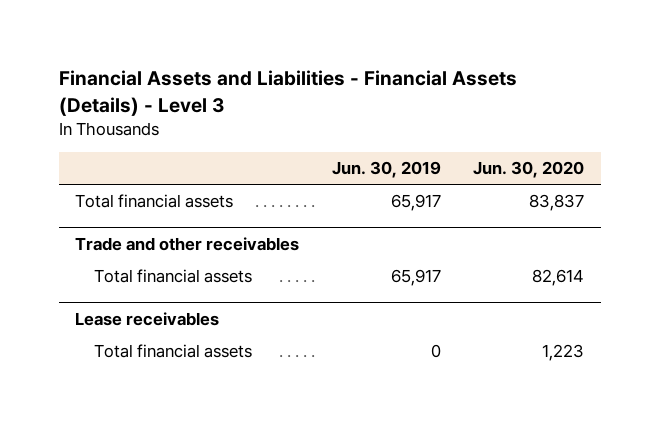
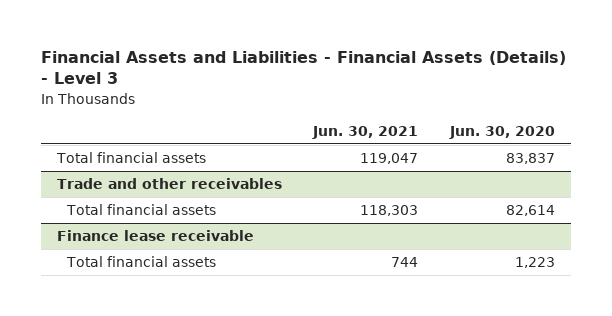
[331,161,441,179] Jun. 30, 2019 -> none
none -> [312,125,419,139] Jun. 30, 2021
[74,311,219,326] Lease receivables -> [56,230,254,242] Finance lease receivable

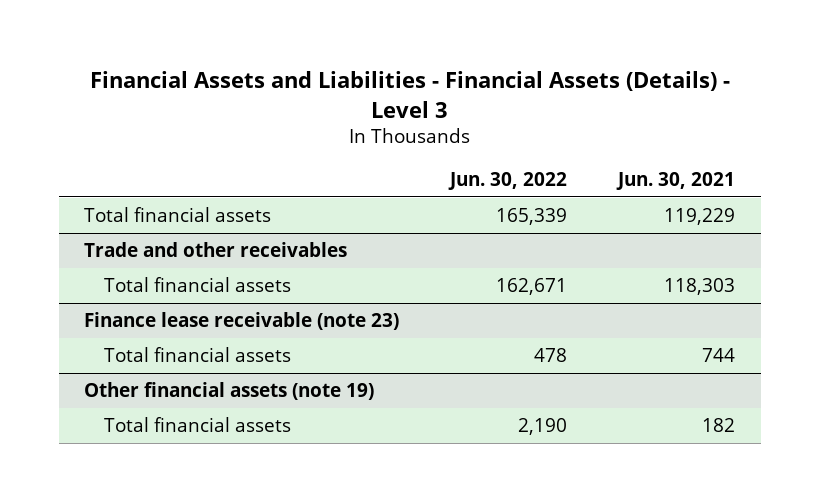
[449,125,556,139] Jun. 30, 2020 -> none
none -> [448,172,568,191] Jun. 30, 2022
[360,153,419,165] 119,047 -> [664,207,736,225] 119,229
[56,230,254,242] Finance lease receivable -> [84,311,400,330] Finance lease receivable (note 23)
none -> [84,381,375,400] Other financial assets (note 19)
none -> [104,416,292,432] Total financial assets

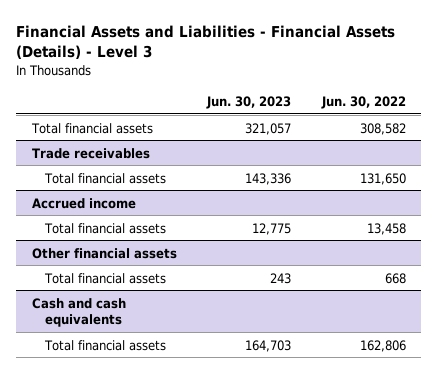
[616,172,736,191] Jun. 30, 2021 -> none
none -> [206,95,292,109] Jun. 30, 2023
[496,207,568,225] 165,339 -> [359,122,406,135] 308,582
[84,241,348,257] Trade and other receivables -> [31,147,150,159] Trade receivables
[496,277,568,295] 162,671 -> [359,172,406,185] 131,650
[84,311,400,330] Finance lease receivable (note 23) -> [31,197,136,209] Accrued income
[534,347,568,362] 478 -> [366,222,406,235] 13,458
[84,381,375,400] Other financial assets (note 19) -> [31,247,177,259] Other financial assets
[518,417,568,435] 2,190 -> [384,272,406,284] 668
none -> [31,297,126,328] Cash and cash equivalents
none -> [44,339,167,351] Total financial assets

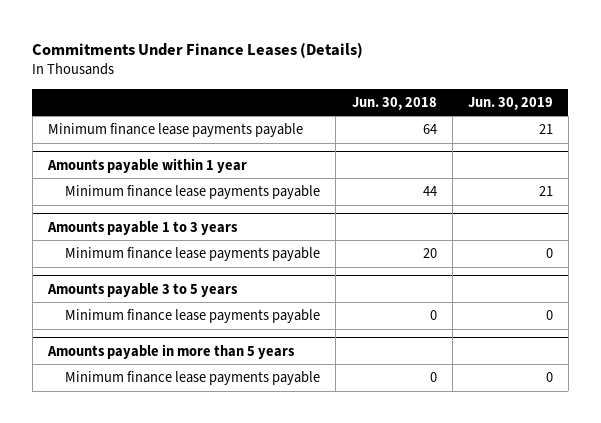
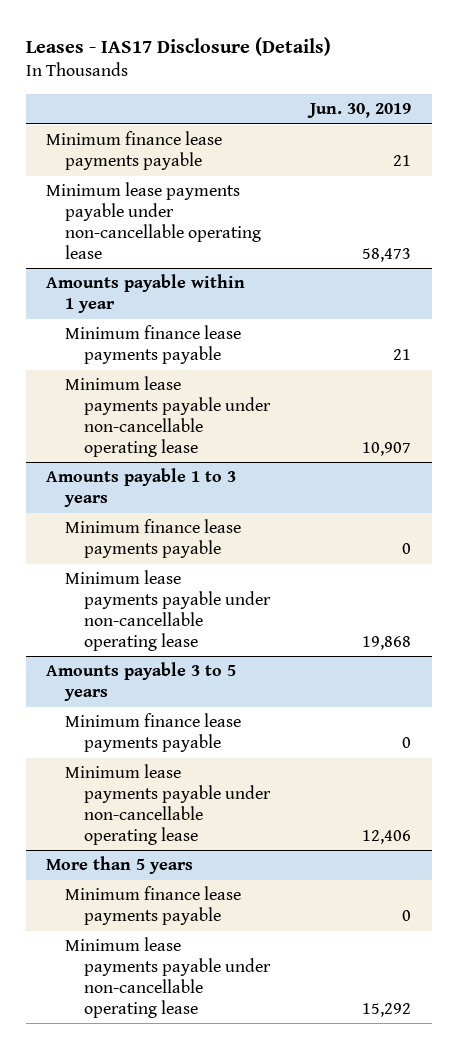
[32,41,364,58] Commitments Under Finance Leases (Details) -> [25,36,331,56] Leases - IAS17 Disclosure (Details)
[351,96,437,110] Jun. 30, 2018 -> none
none -> [46,182,261,259] Minimum lease payments payable under non-cancellable operating lease
none -> [64,376,271,457] Minimum lease payments payable under non-cancellable operating lease
none -> [64,570,271,651] Minimum lease payments payable under non-cancellable operating lease
none -> [64,764,271,845] Minimum lease payments payable under non-cancellable operating lease
[46,343,295,359] Amounts payable in more than 5 years -> [46,856,194,875] More than 5 years
none -> [64,937,271,1018] Minimum lease payments payable under non-cancellable operating lease

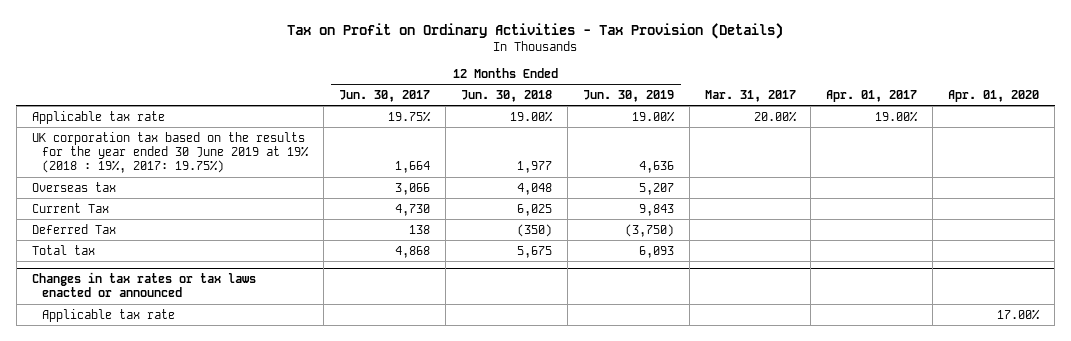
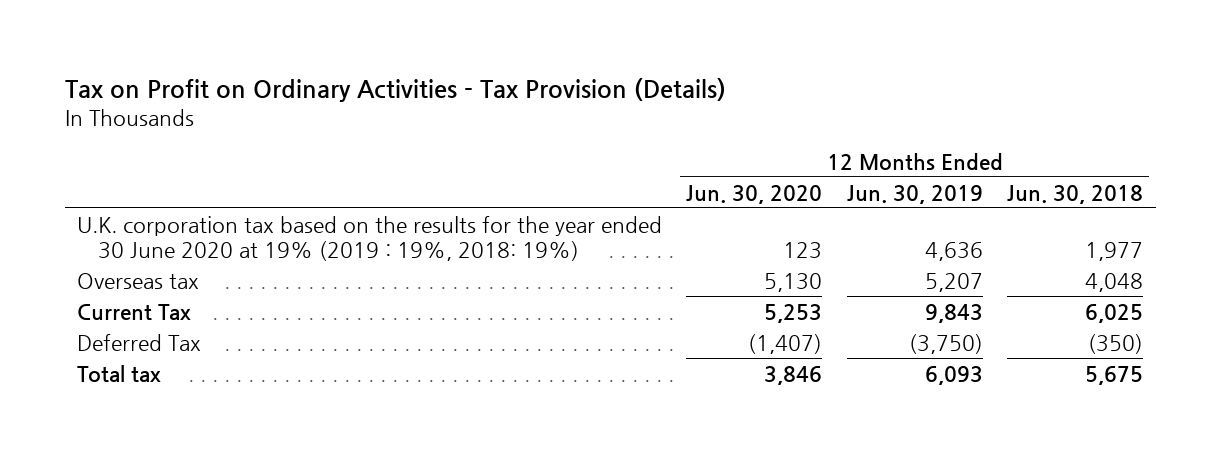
[339,90,431,103] Jun. 30, 2017 -> none
[704,90,796,103] Mar. 31, 2017 -> none
[826,90,918,103] Apr. 01, 2017 -> none
[948,90,1040,103] Apr. 01, 2020 -> none
none -> [686,184,823,204] Jun. 30, 2020
[31,110,165,124] Applicable tax rate -> none
[31,131,310,174] UK corporation tax based on the results for the year ended 30 June 2019 at 19% (2018 : 19%, 2017: 19.75%) -> [76,215,662,262] U.K. corporation tax based on the results for the year ended 30 June 2020 at 19% (2019 : 19%, 2018: 19%)
[31,271,256,298] Changes in tax rates or tax laws enacted or announced -> none
[42,308,176,322] Applicable tax rate -> none

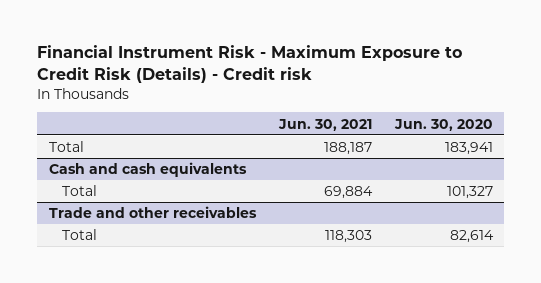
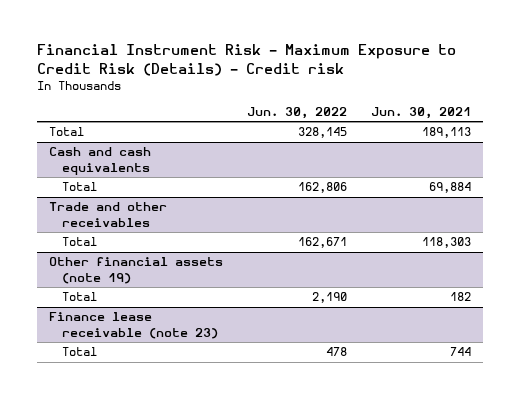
[393,118,493,131] Jun. 30, 2020 -> none
none -> [246,107,347,120] Jun. 30, 2022
[323,142,372,156] 188,187 -> [421,127,471,139] 189,113
none -> [48,257,223,284] Other financial assets (note 19)
none -> [62,292,98,302] Total
none -> [48,312,219,339] Finance lease receivable (note 23)
none -> [62,347,98,357] Total

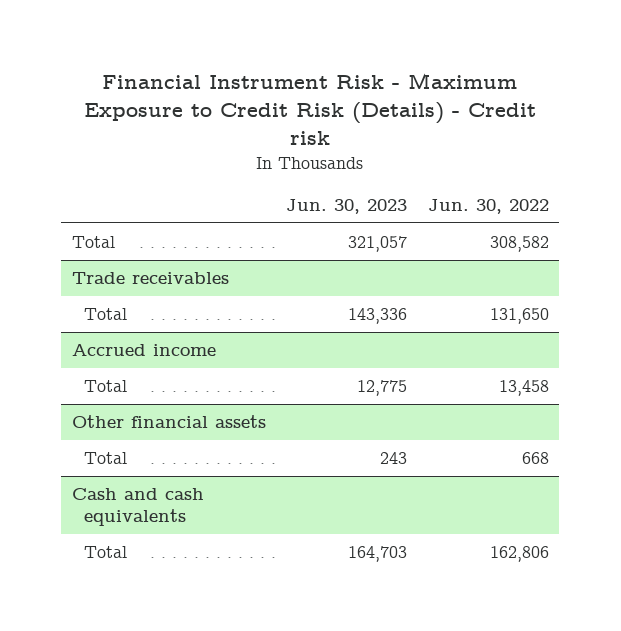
[370,107,471,120] Jun. 30, 2021 -> none
none -> [286,199,408,215] Jun. 30, 2023
[297,127,347,139] 328,145 -> [490,236,550,253] 308,582
none -> [71,272,229,285] Trade receivables
none -> [84,308,128,321] Total
none -> [71,344,216,357] Accrued income
none -> [84,380,128,393] Total
none -> [71,415,266,429] Other financial assets
none -> [84,452,128,465] Total
[48,202,167,227] Trade and other receivables -> none
[62,237,98,247] Total -> none
[48,257,223,284] Other financial assets (note 19) -> none
[62,292,98,302] Total -> none
[48,312,219,339] Finance lease receivable (note 23) -> none
[62,347,98,357] Total -> none

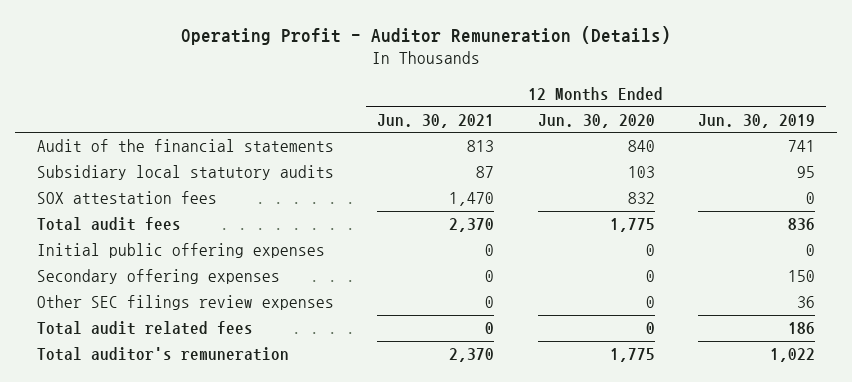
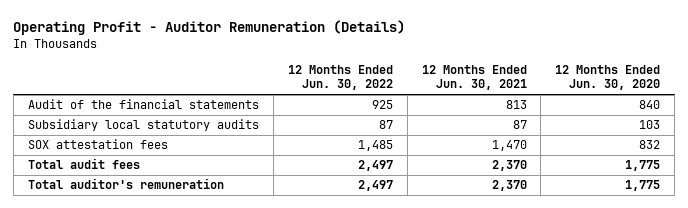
[698,113,816,128] Jun. 30, 2019 -> none
none -> [287,65,393,91] 12 Months Ended Jun. 30, 2022
[36,243,325,259] Initial public offering expenses -> none
[36,269,280,285] Secondary offering expenses -> none
[36,295,334,311] Other SEC filings review expenses -> none
[36,321,253,336] Total audit related fees -> none

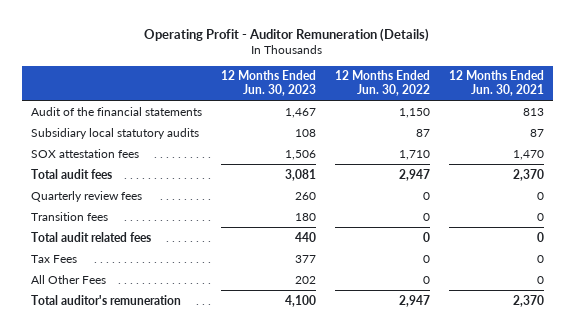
[555,65,661,91] 12 Months Ended Jun. 30, 2020 -> none
none -> [220,70,316,96] 12 Months Ended Jun. 30, 2023
[371,100,393,110] 925 -> [398,107,430,118] 1,150
[357,140,393,152] 1,485 -> [398,149,430,160] 1,710
[357,160,393,172] 2,497 -> [398,168,430,181] 2,947
none -> [31,190,143,202] Quarterly review fees
none -> [31,211,109,221] Transition fees
none -> [31,231,152,242] Total audit related fees
none -> [31,254,78,263] Tax Fees
none -> [31,274,107,284] All Other Fees
[357,180,393,192] 2,497 -> [398,294,430,307] 2,947

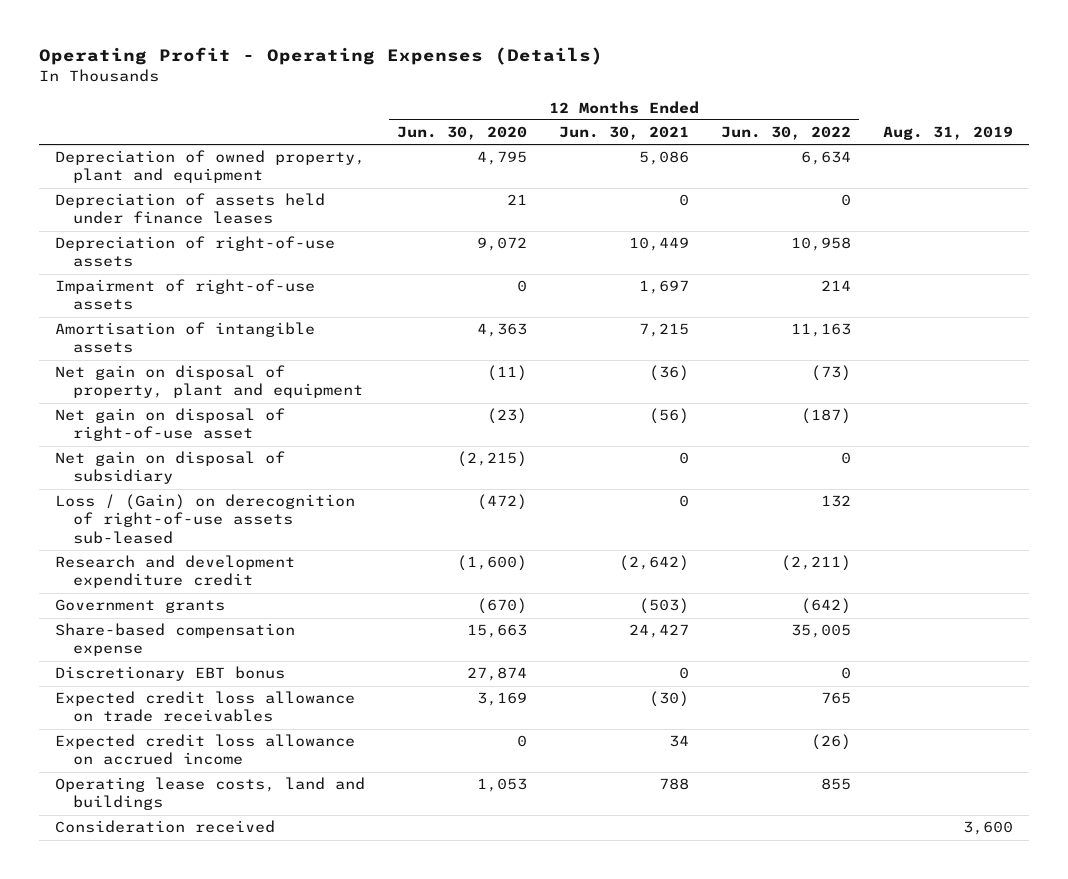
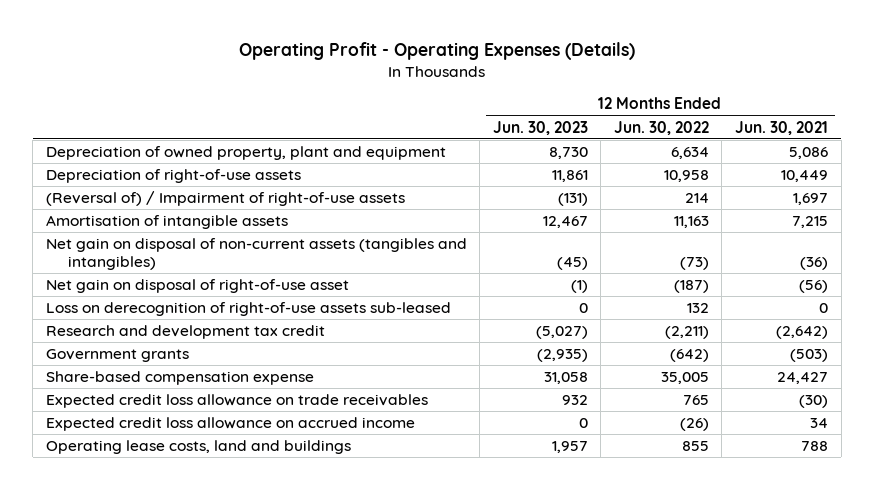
[396,126,527,141] Jun. 30, 2020 -> none
[882,126,1013,141] Aug. 31, 2019 -> none
none -> [492,120,588,135] Jun. 30, 2023
[54,193,325,225] Depreciation of assets held under finance leases -> none
[54,279,315,311] Impairment of right-of-use assets -> [45,191,405,207] (Reversal of) / Impairment of right-of-use assets
[54,365,364,399] Net gain on disposal of property, plant and equipment -> [45,238,467,271] Net gain on disposal of non-current assets (tangibles and intangibles)
[54,451,285,485] Net gain on disposal of subsidiary -> none
[54,494,355,544] Loss / (Gain) on derecognition of right-of-use assets sub-leased -> [45,302,451,317] Loss on derecognition of right-of-use assets sub-leased
[54,555,295,589] Research and development expenditure credit -> [45,325,325,340] Research and development tax credit
[54,666,285,682] Discretionary EBT bonus -> none
[54,820,275,834] Consideration received -> none

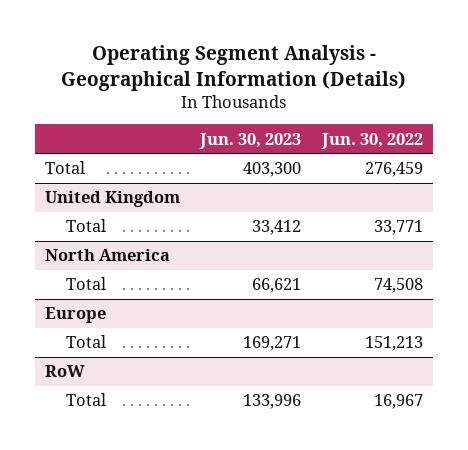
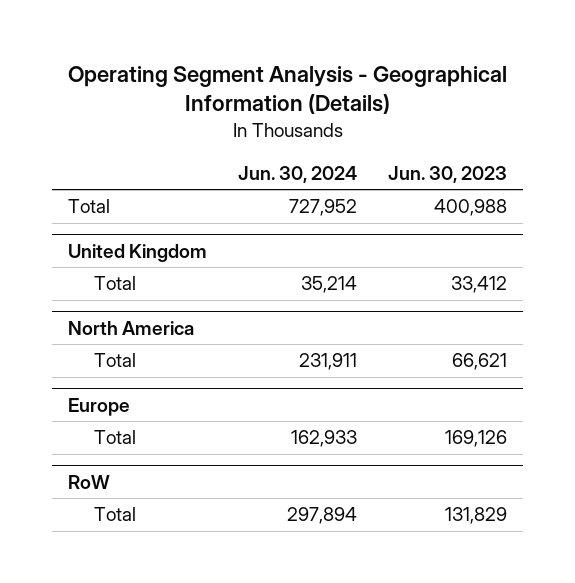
[320,132,423,149] Jun. 30, 2022 -> none
none -> [238,165,358,183] Jun. 30, 2024
[243,162,302,178] 403,300 -> [434,199,508,217] 400,988
[243,336,302,352] 169,271 -> [445,430,508,448] 169,126
[243,394,302,410] 133,996 -> [445,507,508,525] 131,829

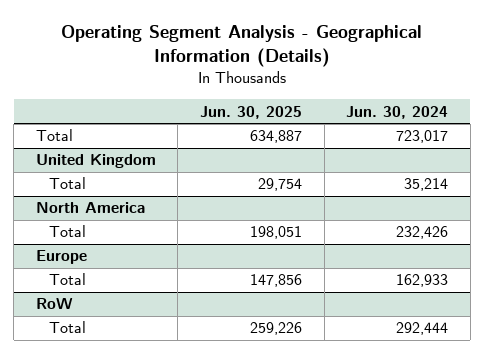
[388,165,508,183] Jun. 30, 2023 -> none
none -> [199,105,302,119] Jun. 30, 2025
[289,199,358,217] 727,952 -> [396,130,449,144] 723,017
[299,353,358,371] 231,911 -> [396,226,449,240] 232,426
[287,507,358,525] 297,894 -> [396,322,449,336] 292,444

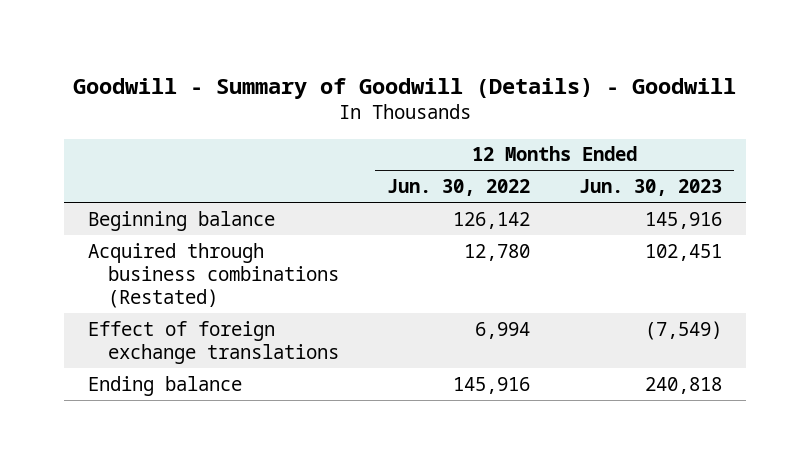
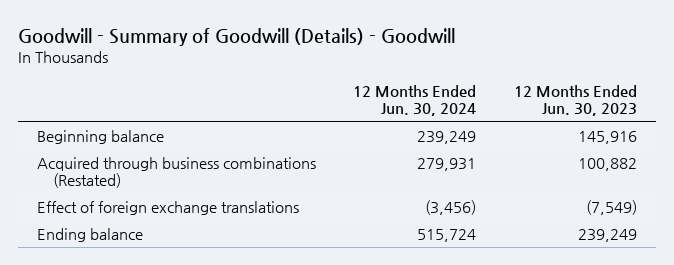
[387,179,531,197] Jun. 30, 2022 -> none
none -> [353,84,477,117] 12 Months Ended Jun. 30, 2024
[644,243,722,261] 102,451 -> [577,157,637,171] 100,882
[644,376,722,394] 240,818 -> [577,228,637,242] 239,249

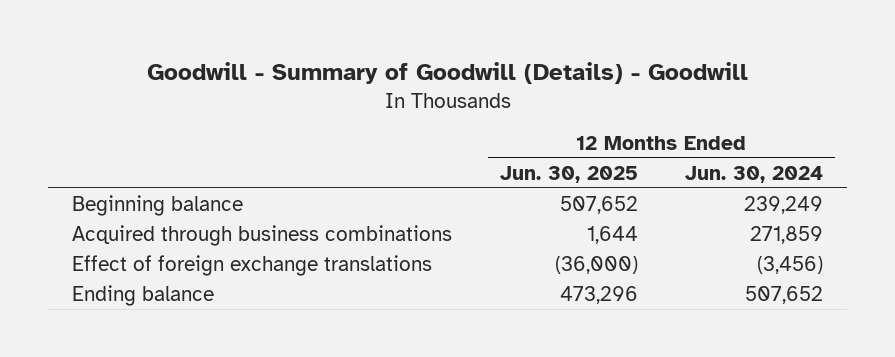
[513,84,637,117] 12 Months Ended Jun. 30, 2023 -> none
none -> [499,165,638,183] Jun. 30, 2025
[36,156,316,189] Acquired through business combinations (Restated) -> [72,224,453,246] Acquired through business combinations
[417,157,477,171] 279,931 -> [750,225,824,244] 271,859
[417,228,477,242] 515,724 -> [745,285,824,304] 507,652

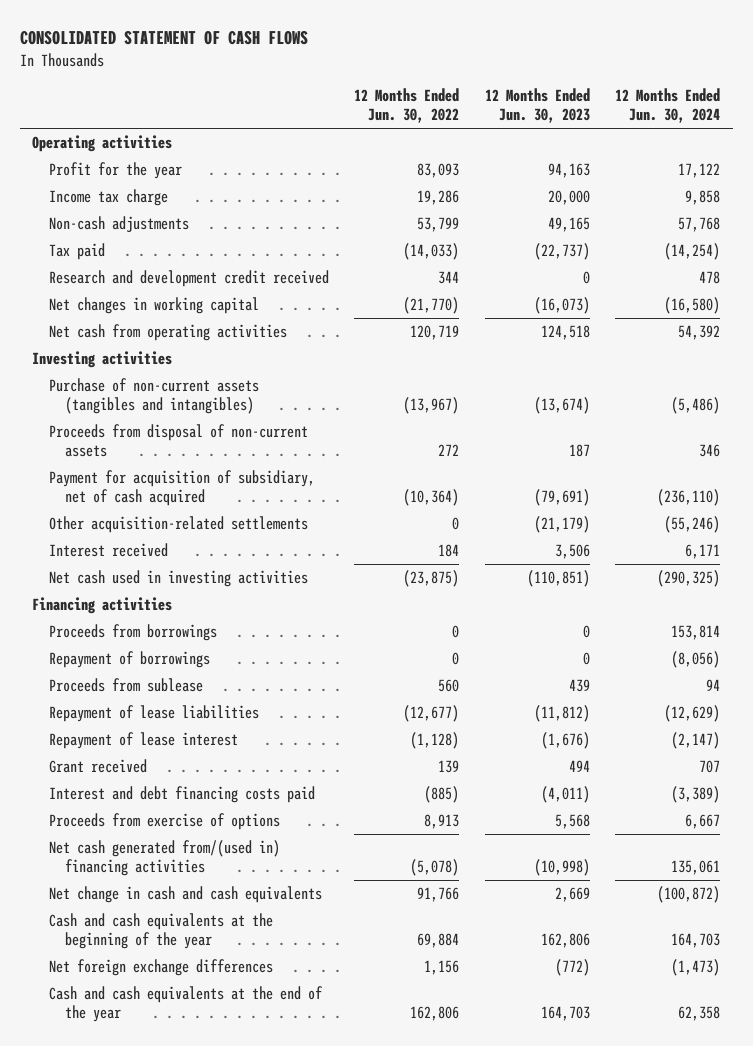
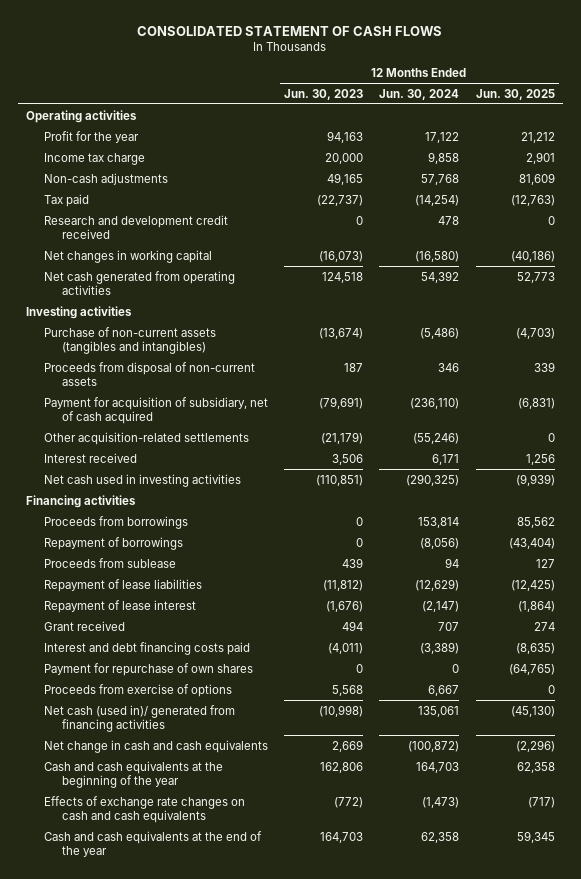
[354,88,460,124] 12 Months Ended Jun. 30, 2022 -> none
none -> [475,88,555,100] Jun. 30, 2025
[48,324,287,342] Net cash from operating activities -> [43,270,235,295] Net cash generated from operating activities
none -> [43,662,253,676] Payment for repurchase of own shares
[48,840,280,877] Net cash generated from/(used in) financing activities -> [43,704,235,732] Net cash (used in)/ generated from financing activities
[48,959,273,977] Net foreign exchange differences -> [43,795,245,823] Effects of exchange rate changes on cash and cash equivalents

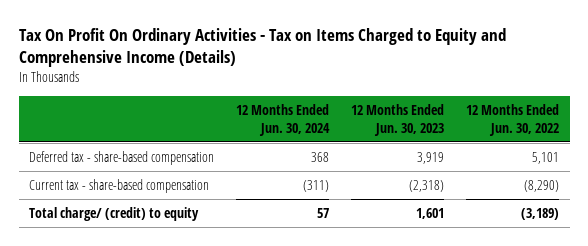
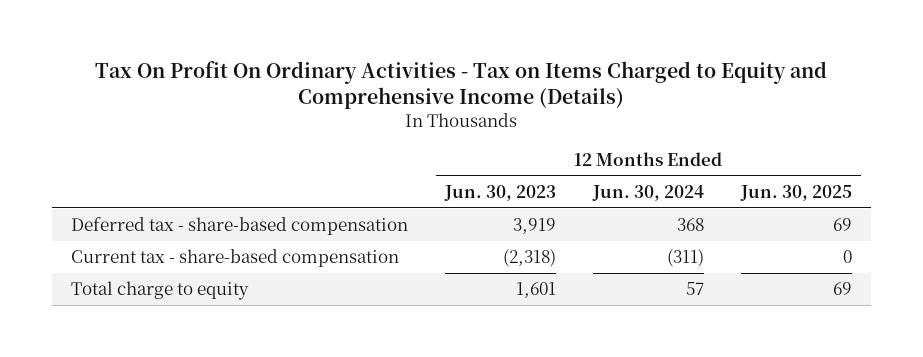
[465,103,559,136] 12 Months Ended Jun. 30, 2022 -> none
none -> [740,184,853,201] Jun. 30, 2025
[29,206,200,221] Total charge/ (credit) to equity -> [70,281,249,301] Total charge to equity

